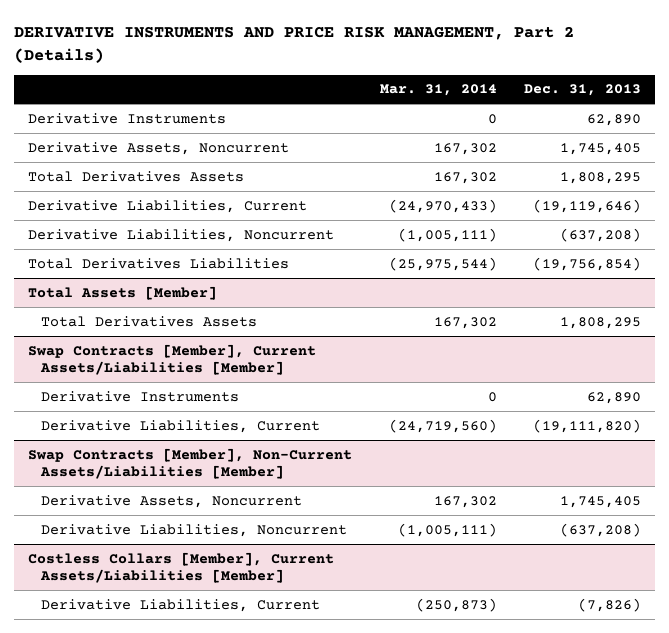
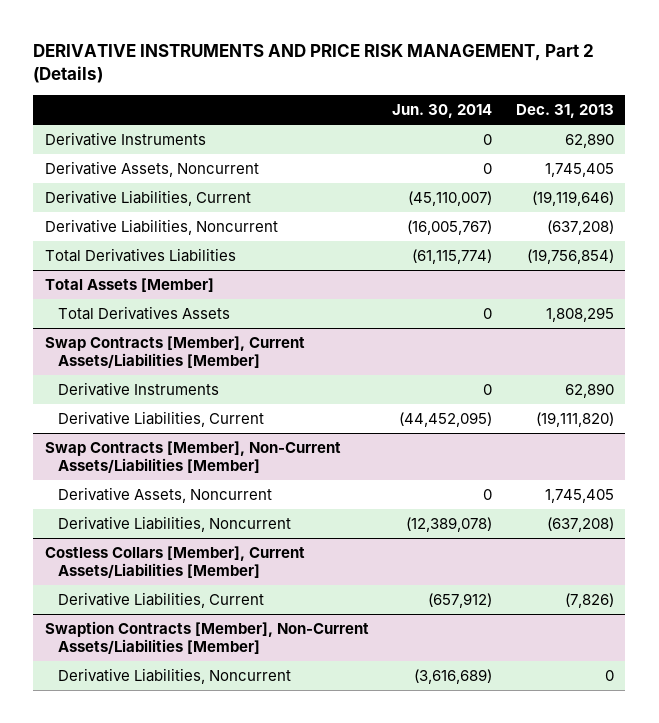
[379,84,497,97] Mar. 31, 2014 -> none
none -> [392,104,493,119] Jun. 30, 2014
[27,170,244,182] Total Derivatives Assets -> none
none -> [45,621,370,654] Swaption Contracts [Member], Non-Current Assets/Liabilities [Member]
none -> [57,668,291,685] Derivative Liabilities, Noncurrent

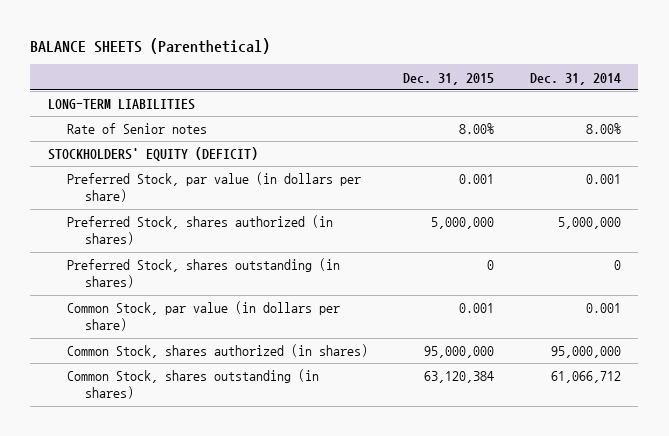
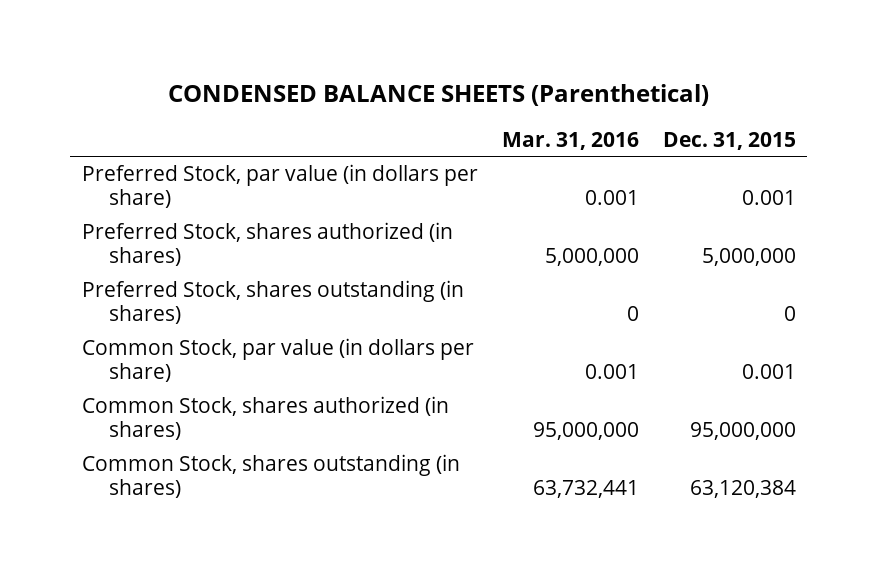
[30,38,271,55] BALANCE SHEETS (Parenthetical) -> [167,84,709,107] CONDENSED BALANCE SHEETS (Parenthetical)
[529,72,621,85] Dec. 31, 2014 -> none
none -> [501,131,639,150] Mar. 31, 2016
[48,99,196,111] LONG-TERM LIABILITIES -> none
[66,123,207,135] Rate of Senior notes -> none
[48,147,259,162] STOCKHOLDERS' EQUITY (DEFICIT) -> none

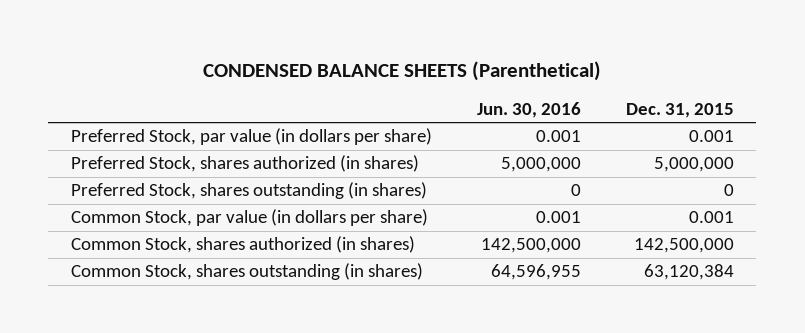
[501,131,639,150] Mar. 31, 2016 -> none
none -> [476,101,581,118] Jun. 30, 2016
[689,422,796,441] 95,000,000 -> [633,238,734,254] 142,500,000

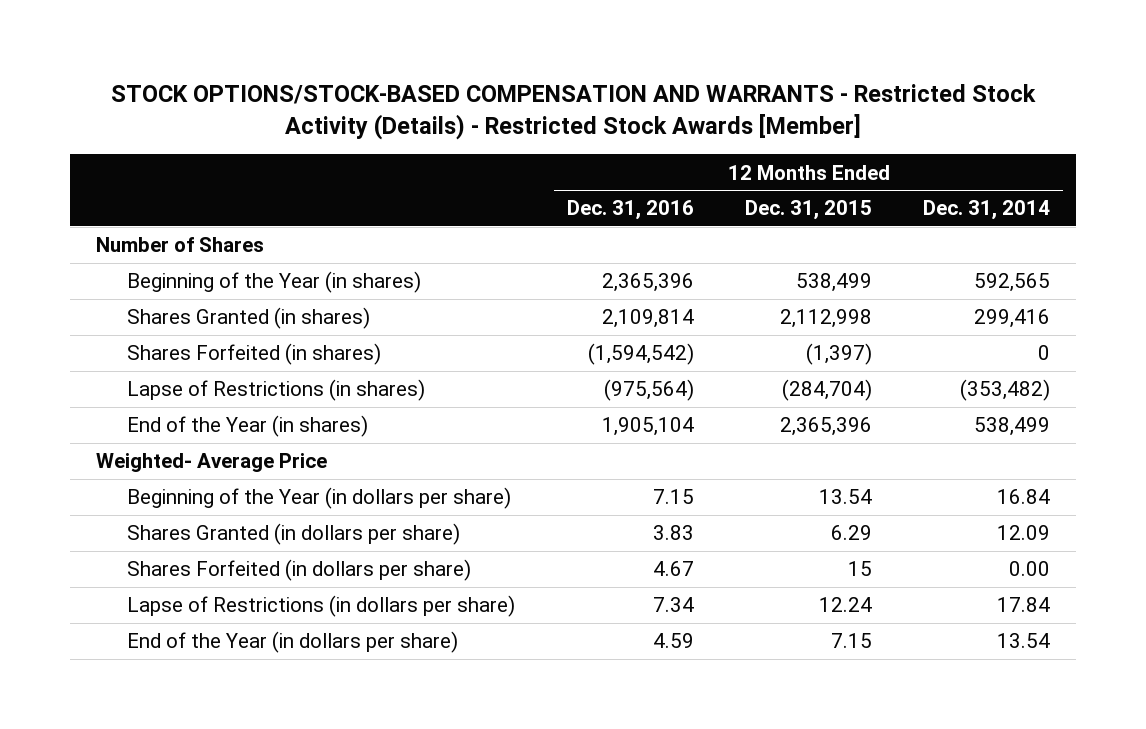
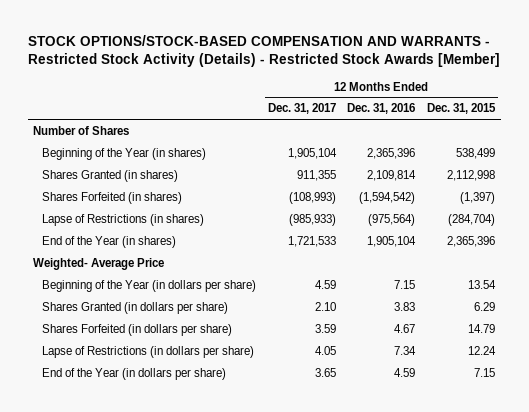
[923,200,1051,221] Dec. 31, 2014 -> none
none -> [267,103,336,115] Dec. 31, 2017
[848,561,873,577] 15 -> [468,324,496,334] 14.79

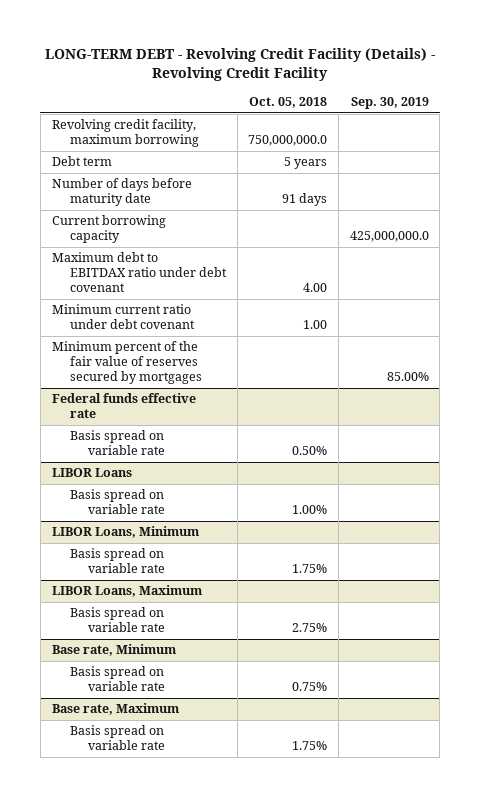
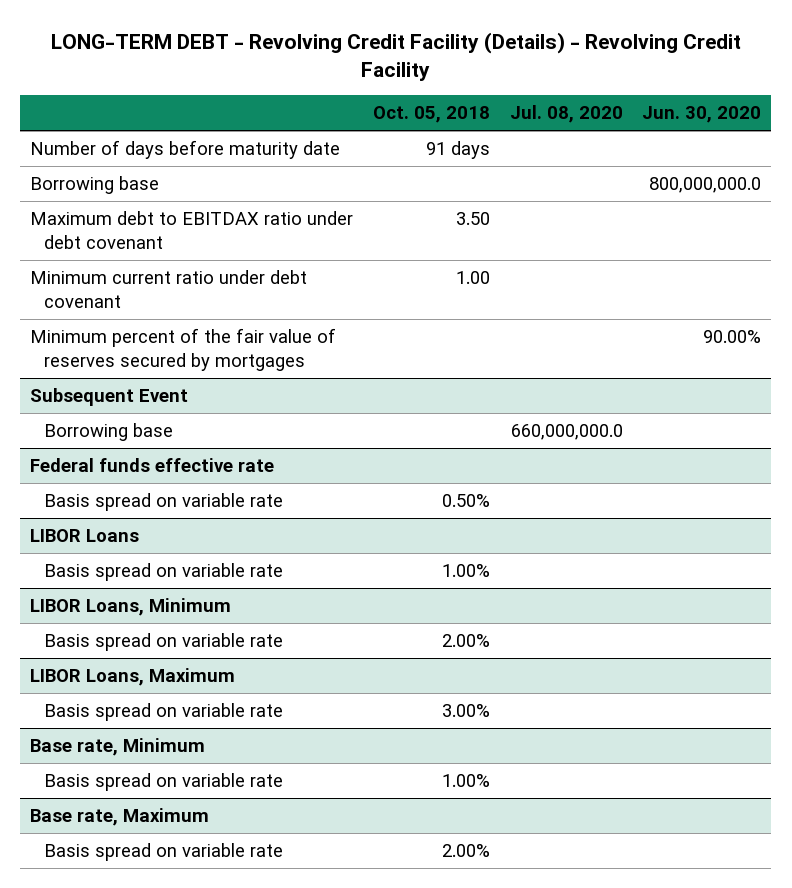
[350,97,429,110] Sep. 30, 2019 -> none
none -> [509,105,623,124] Jul. 08, 2020
none -> [642,106,762,124] Jun. 30, 2020
[51,119,199,148] Revolving credit facility, maximum borrowing -> none
[51,156,112,167] Debt term -> none
[51,215,166,244] Current borrowing capacity -> [30,176,160,195] Borrowing base
[303,283,328,293] 4.00 -> [455,212,490,226] 3.50
none -> [30,388,189,407] Subsequent Event
none -> [43,423,173,442] Borrowing base
[292,564,328,574] 1.75% -> [441,634,490,648] 2.00%
[292,623,328,633] 2.75% -> [441,704,490,718] 3.00%
[292,682,328,692] 0.75% -> [441,774,490,788] 1.00%
[292,741,328,751] 1.75% -> [441,844,490,858] 2.00%

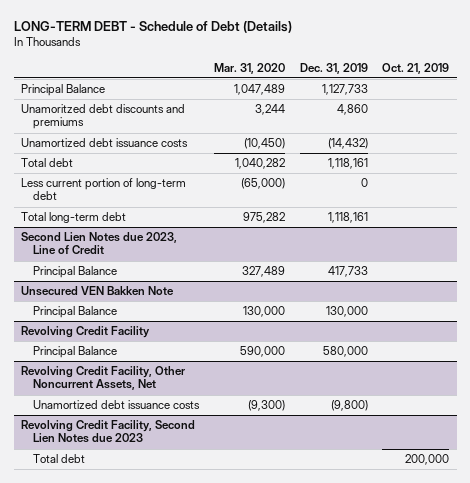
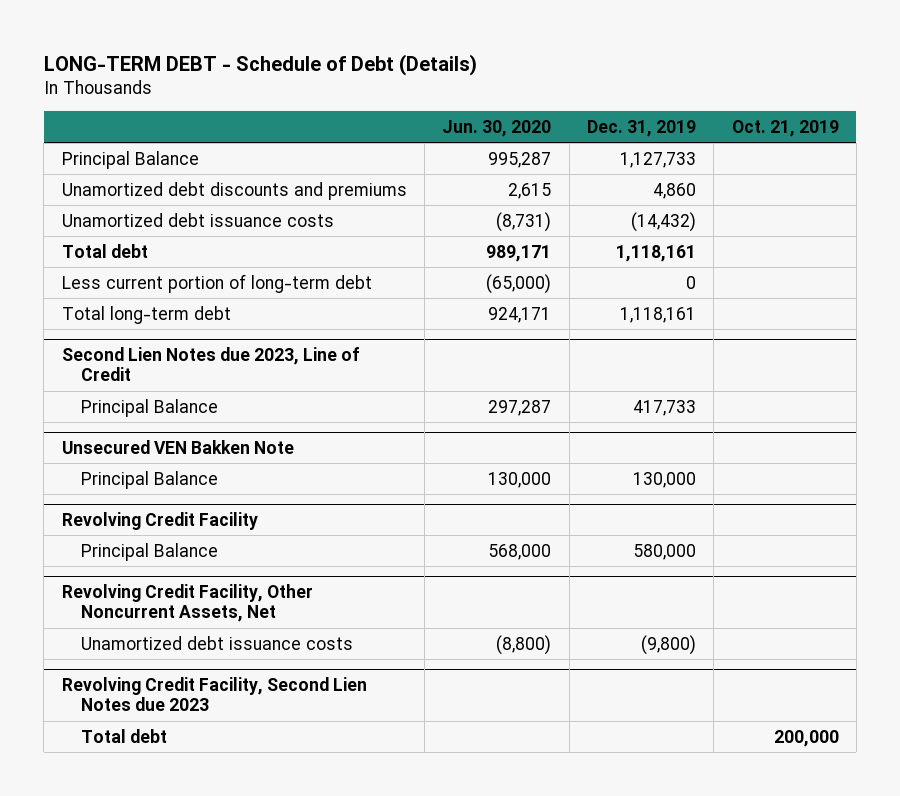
[214,62,286,74] Mar. 31, 2020 -> none
none -> [442,119,552,137] Jun. 30, 2020
[20,104,185,130] Unamoritzed debt discounts and premiums -> [61,181,407,200] Unamortized debt discounts and premiums

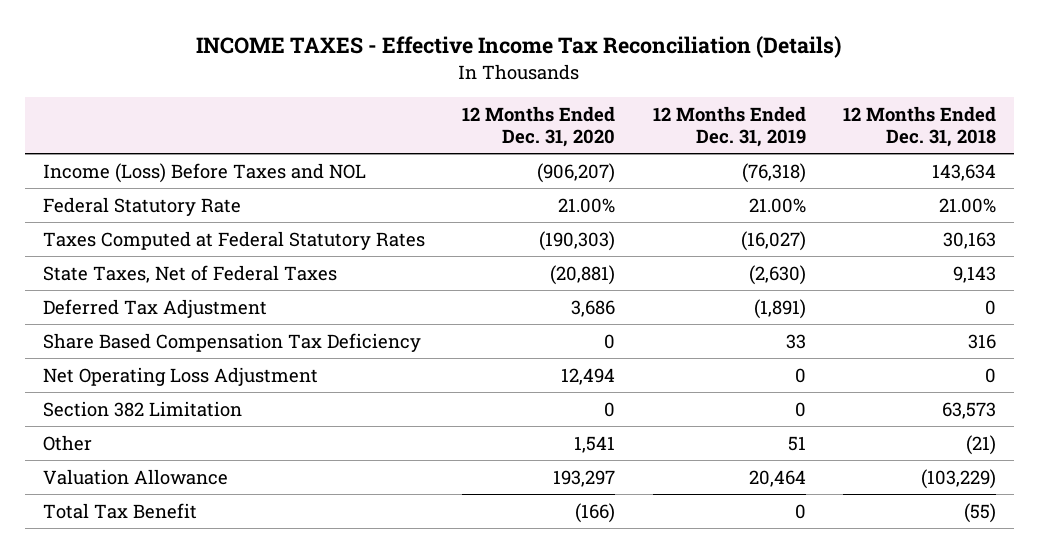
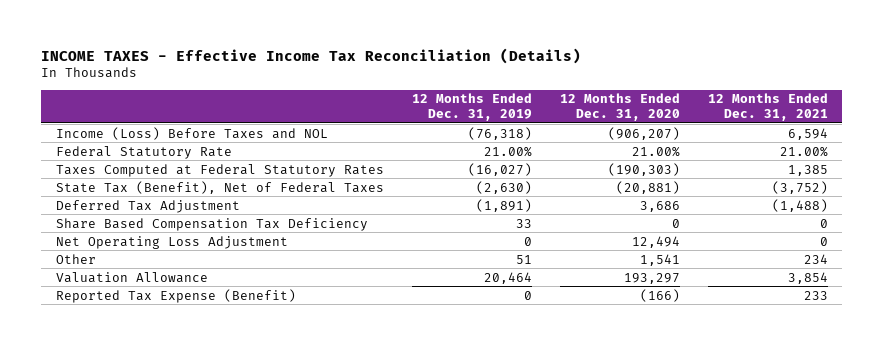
[842,105,996,148] 12 Months Ended Dec. 31, 2018 -> none
none -> [707,93,828,122] 12 Months Ended Dec. 31, 2021
[43,264,338,283] State Taxes, Net of Federal Taxes -> [55,180,384,194] State Tax (Benefit), Net of Federal Taxes
[43,400,243,417] Section 382 Limitation -> none
[43,502,198,519] Total Tax Benefit -> [55,288,296,303] Reported Tax Expense (Benefit)

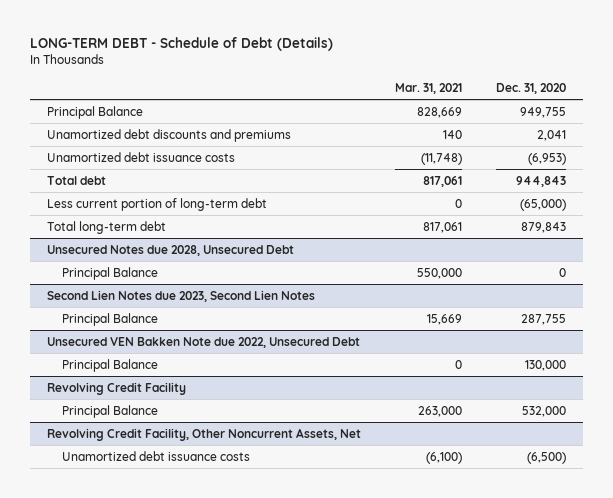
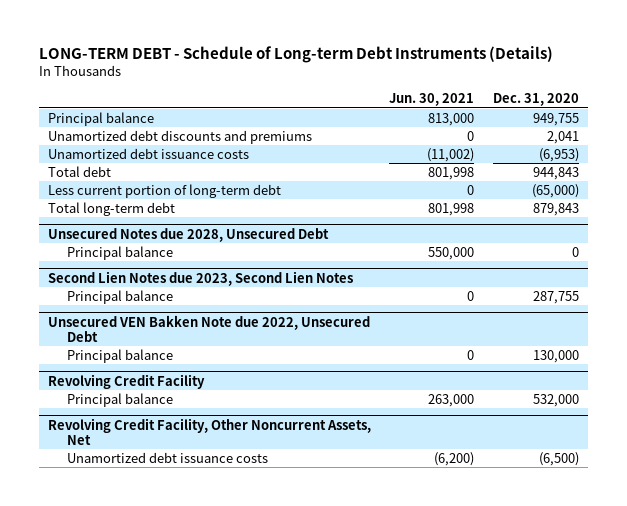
[29,37,333,52] LONG-TERM DEBT - Schedule of Debt (Details) -> [38,45,553,63] LONG-TERM DEBT - Schedule of Long-term Debt Instruments (Details)
[394,82,462,94] Mar. 31, 2021 -> none
none -> [389,93,475,107] Jun. 30, 2021
[46,105,143,119] Principal Balance -> [47,111,154,126] Principal balance
[62,266,159,280] Principal Balance -> [67,245,174,260] Principal balance
[62,312,159,326] Principal Balance -> [67,289,174,304] Principal balance
[62,358,159,372] Principal Balance -> [67,348,174,363] Principal balance
[62,404,159,418] Principal Balance -> [67,392,174,407] Principal balance

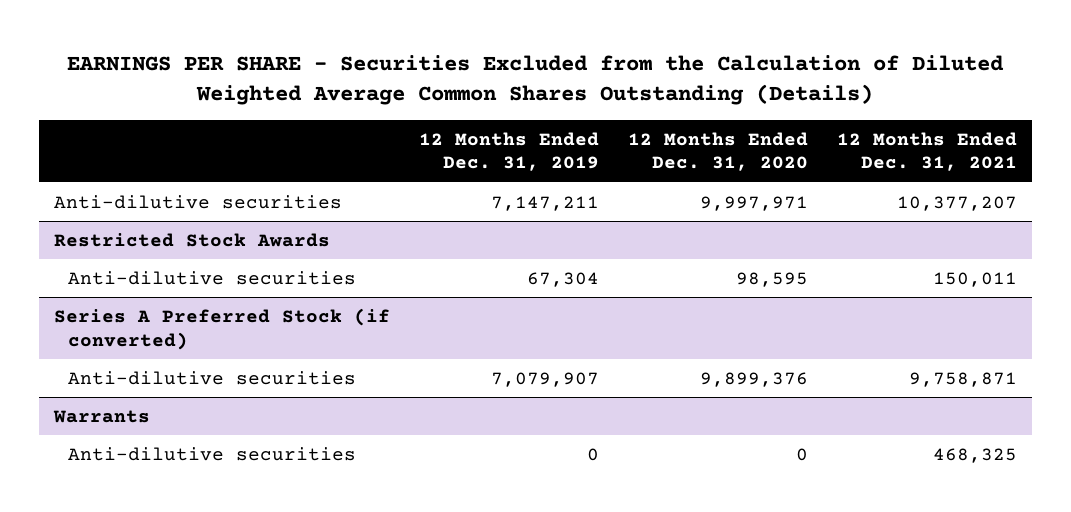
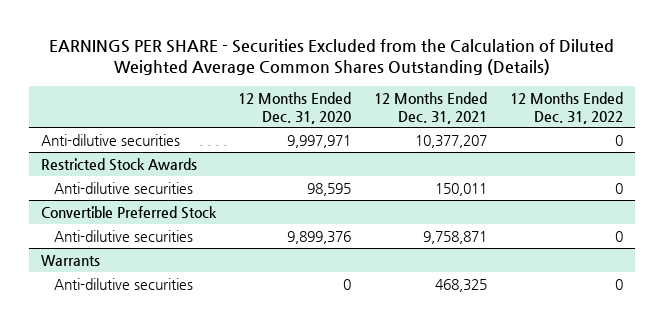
[418,131,599,172] 12 Months Ended Dec. 31, 2019 -> none
none -> [510,91,624,124] 12 Months Ended Dec. 31, 2022
[53,307,390,350] Series A Preferred Stock (if converted) -> [40,205,217,219] Convertible Preferred Stock

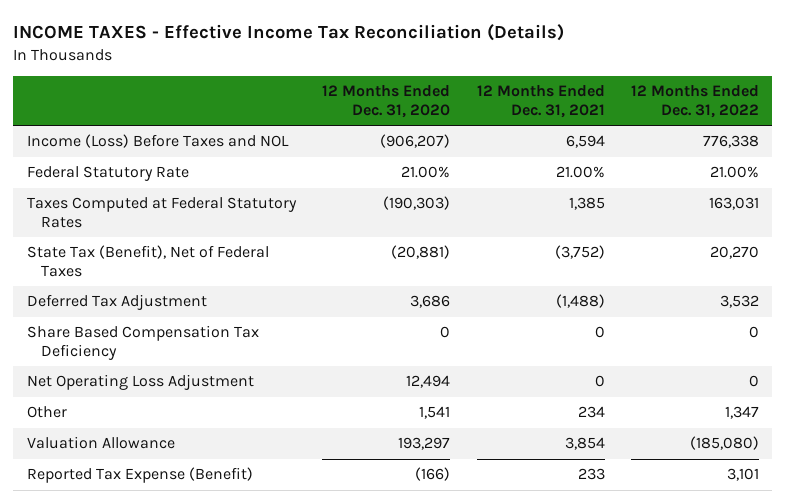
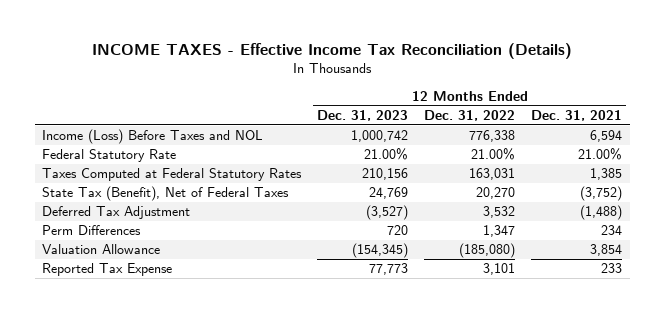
[322,85,451,118] 12 Months Ended Dec. 31, 2020 -> none
none -> [317,109,409,121] Dec. 31, 2023
[26,325,259,360] Share Based Compensation Tax Deficiency -> none
[26,374,254,391] Net Operating Loss Adjustment -> none
[26,406,67,419] Other -> [42,225,142,236] Perm Differences
[26,467,253,484] Reported Tax Expense (Benefit) -> [42,263,173,277] Reported Tax Expense

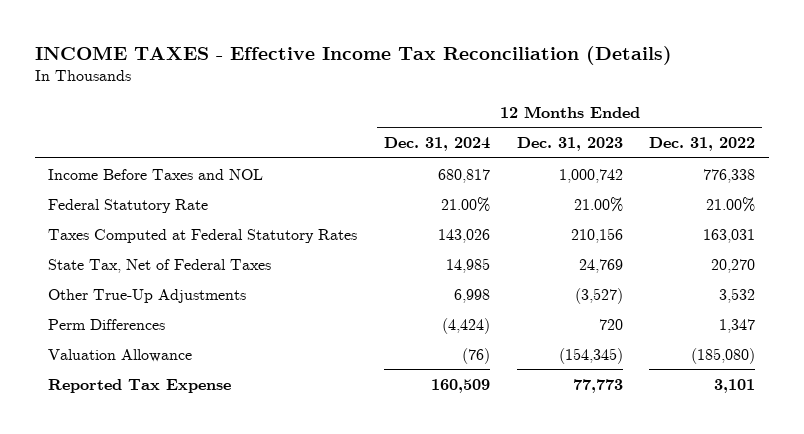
[530,109,622,121] Dec. 31, 2021 -> none
none -> [384,136,491,151] Dec. 31, 2024
[42,129,264,145] Income (Loss) Before Taxes and NOL -> [48,168,264,180] Income Before Taxes and NOL
[42,186,290,202] State Tax (Benefit), Net of Federal Taxes -> [48,258,272,273] State Tax, Net of Federal Taxes
[42,206,191,220] Deferred Tax Adjustment -> [48,288,247,303] Other True-Up Adjustments

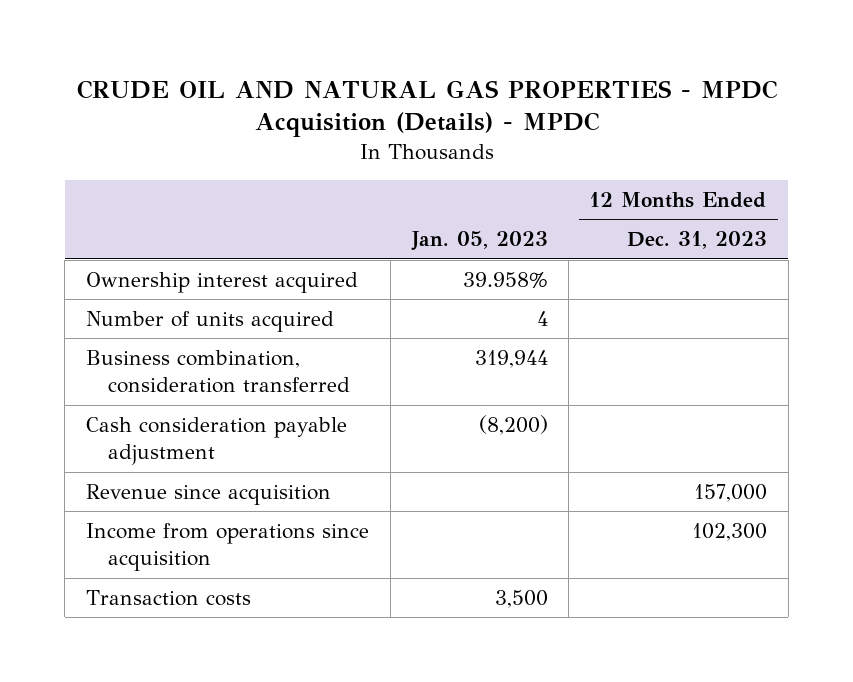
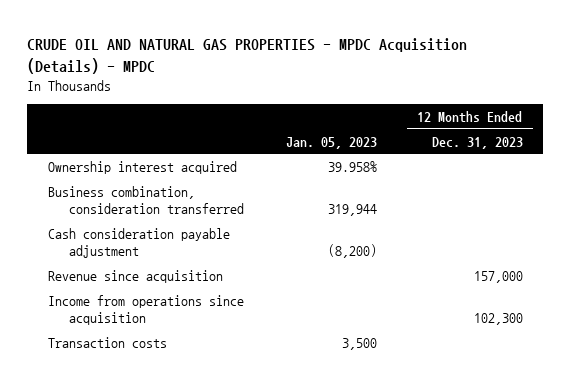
[86,310,335,332] Number of units acquired -> none

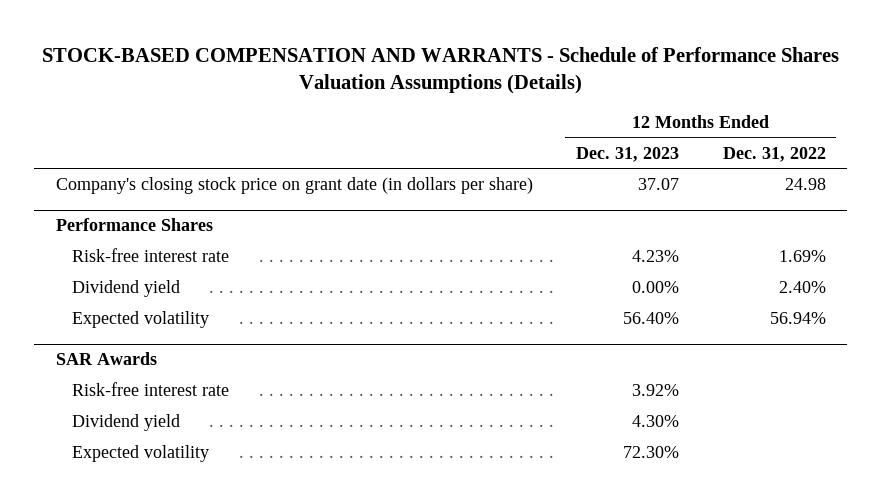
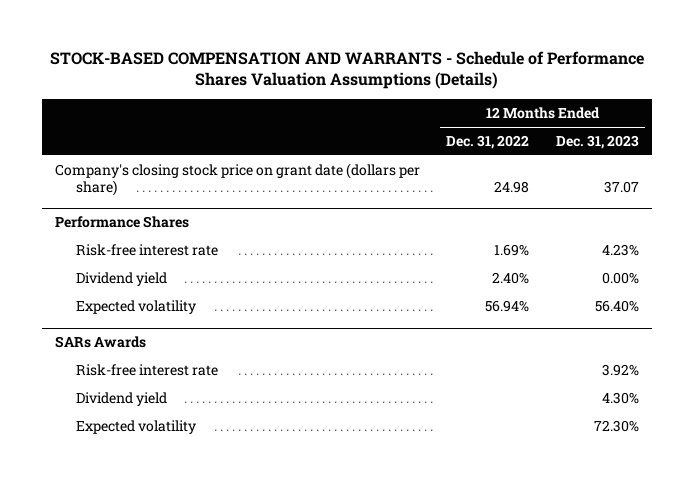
[55,177,533,195] Company's closing stock price on grant date (in dollars per share) -> [55,162,421,196] Company's closing stock price on grant date (dollars per share)
[55,352,157,366] SAR Awards -> [55,336,147,349] SARs Awards

